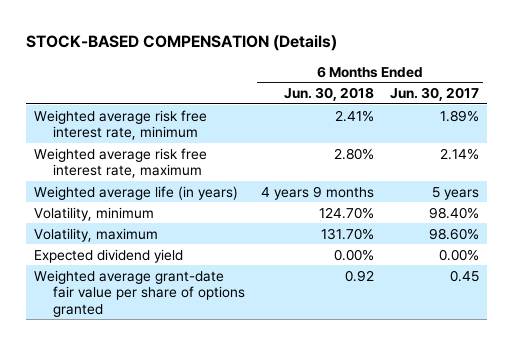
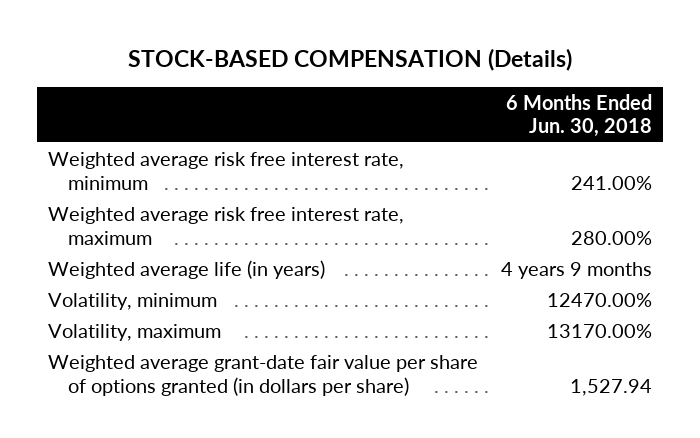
[390,87,480,102] Jun. 30, 2017 -> none
[335,109,375,122] 2.41% -> [570,175,652,190] 241.00%
[334,147,375,160] 2.80% -> [570,230,652,245] 280.00%
[34,248,184,263] Expected dividend yield -> none
[319,206,375,219] 124.70% -> [546,292,652,307] 12470.00%
[321,227,375,240] 131.70% -> [546,323,652,338] 13170.00%
[34,269,246,317] Weighted average grant-date fair value per share of options granted -> [48,354,479,396] Weighted average grant-date fair value per share of options granted (in dollars per share)
[345,269,375,282] 0.92 -> [569,378,652,396] 1,527.94

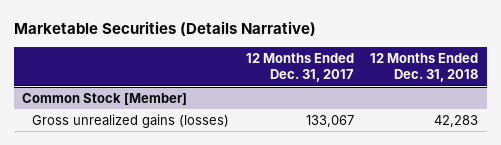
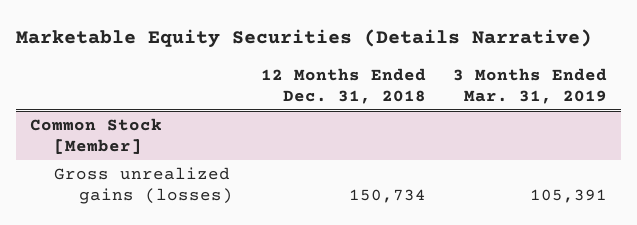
[14,21,317,37] Marketable Securities (Details Narrative) -> [15,28,592,48] Marketable Equity Securities (Details Narrative)
[245,52,354,83] 12 Months Ended Dec. 31, 2017 -> none
none -> [453,67,608,104] 3 Months Ended Mar. 31, 2019
[434,114,479,127] 42,283 -> [348,189,426,204] 150,734

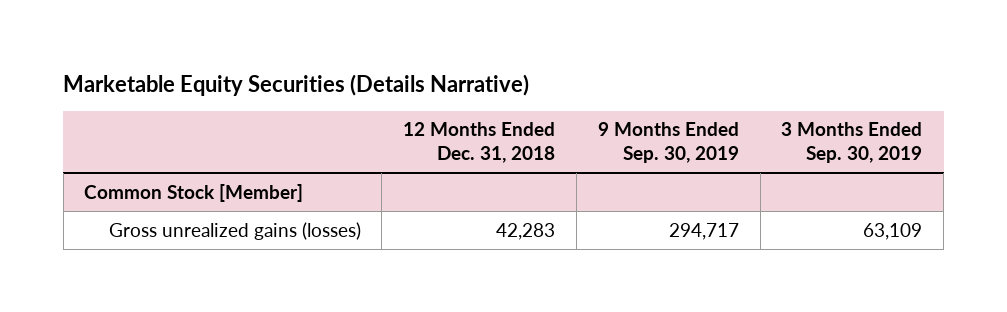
[453,67,608,104] 3 Months Ended Mar. 31, 2019 -> none
none -> [597,122,739,163] 9 Months Ended Sep. 30, 2019
none -> [781,122,923,163] 3 Months Ended Sep. 30, 2019
[348,189,426,204] 150,734 -> [496,222,556,240] 42,283

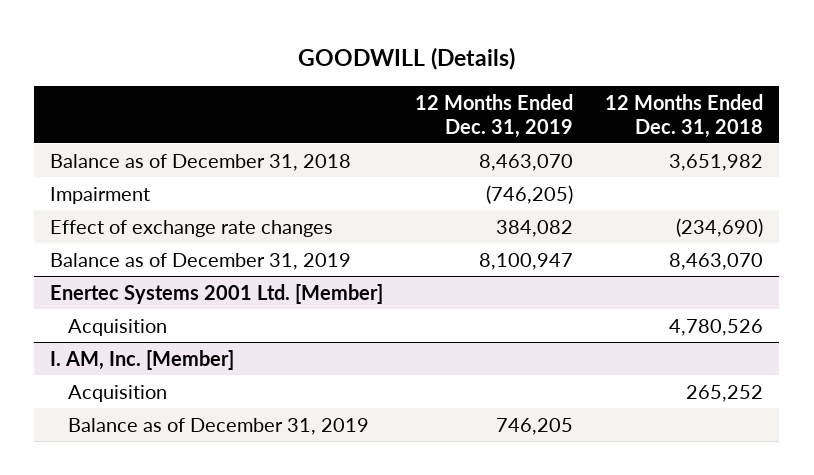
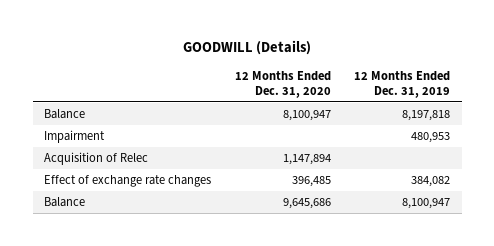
[605,93,764,138] 12 Months Ended Dec. 31, 2018 -> none
none -> [234,70,331,98] 12 Months Ended Dec. 31, 2020
[50,153,352,171] Balance as of December 31, 2018 -> none
none -> [44,109,86,120] Balance
[486,184,574,204] (746,205) -> [410,132,450,144] 480,953
none -> [44,152,149,166] Acquisition of Relec
[50,283,384,304] Enertec Systems 2001 Ltd. [Member] -> none
[68,318,168,336] Acquisition -> none
[50,349,235,370] I. AM, Inc. [Member] -> none
[68,384,168,402] Acquisition -> none
[68,417,370,435] Balance as of December 31, 2019 -> none
[50,252,352,270] Balance as of December 31, 2019 -> [44,197,86,208] Balance

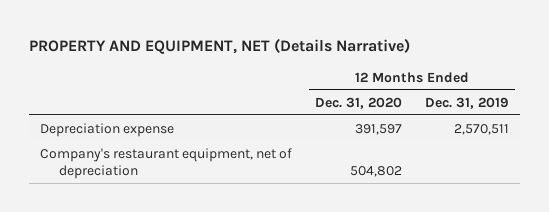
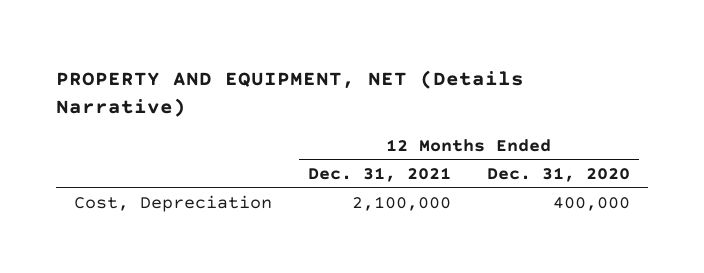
[424,96,509,109] Dec. 31, 2019 -> none
none -> [307,167,451,183] Dec. 31, 2021
[40,147,293,179] Company's restaurant equipment, net of depreciation -> none
[40,122,175,137] Depreciation expense -> [73,195,272,213] Cost, Depreciation
[355,123,403,135] 391,597 -> [552,197,630,212] 400,000

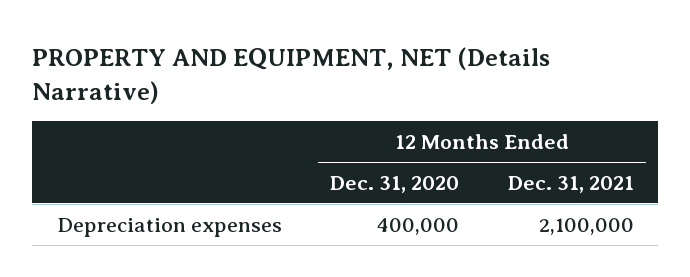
[73,195,272,213] Cost, Depreciation -> [56,217,282,237] Depreciation expenses

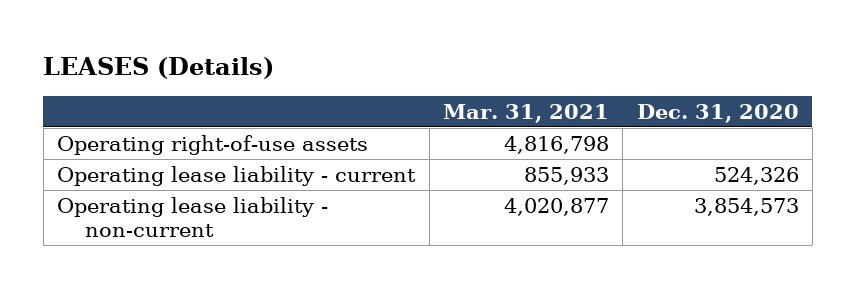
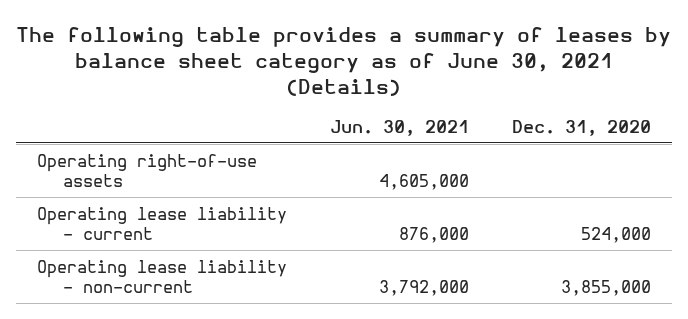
[43,57,275,80] LEASES (Details) -> [16,27,672,96] The following table provides a summary of leases by balance sheet category as of June 30, 2021 (Details)
[442,103,609,123] Mar. 31, 2021 -> none
none -> [330,119,470,136] Jun. 30, 2021
[713,166,799,185] 524,326 -> [580,227,651,244] 524,000
[693,197,799,216] 3,854,573 -> [560,280,651,297] 3,855,000

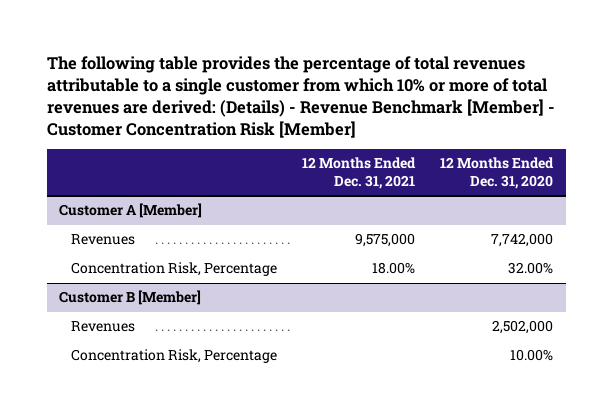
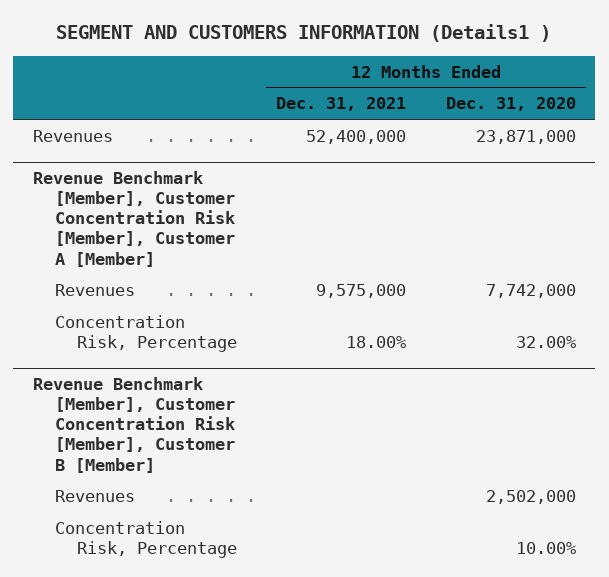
[46,55,555,138] The following table provides the percentage of total revenues attributable to a single customer from which 10% or more of total revenues are derived: (Details) - Revenue Benchmark [Member] - Customer Concentration Risk [Member] -> [56,24,552,43] SEGMENT AND CUSTOMERS INFORMATION (Details1 )
[59,203,203,219] Customer A [Member] -> none
none -> [33,129,114,142] Revenues
none -> [33,170,235,267] Revenue Benchmark [Member], Customer Concentration Risk [Member], Customer A [Member]
[59,290,202,306] Customer B [Member] -> none
none -> [33,376,235,473] Revenue Benchmark [Member], Customer Concentration Risk [Member], Customer B [Member]

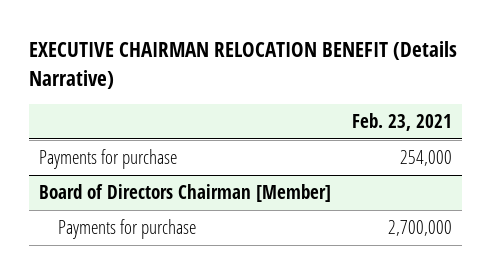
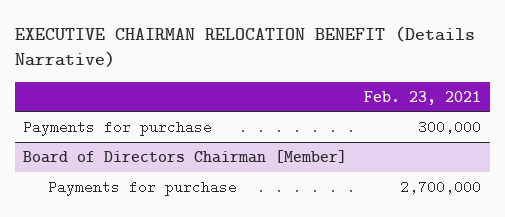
[400,149,453,166] 254,000 -> [418,119,482,134] 300,000

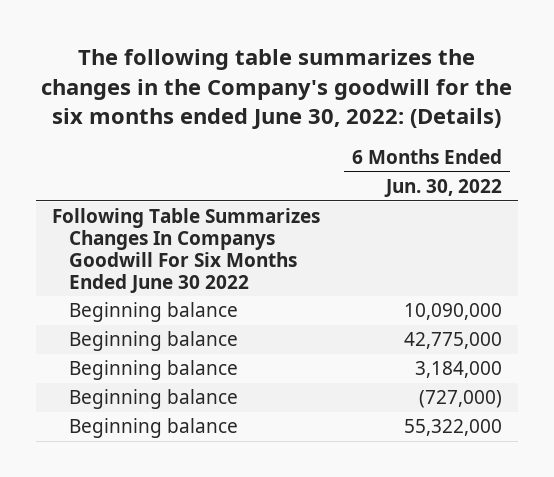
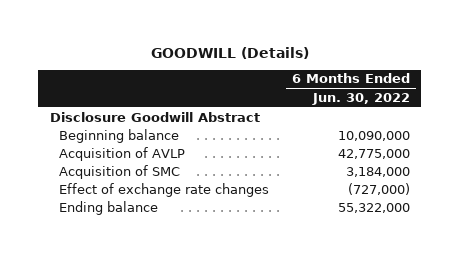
[41,49,513,129] The following table summarizes the changes in the Company's goodwill for the six months ended June 30, 2022: (Details) -> [150,46,309,59] GOODWILL (Details)
[51,208,320,293] Following Table Summarizes Changes In Companys Goodwill For Six Months Ended June 30 2022 -> none
none -> [50,111,261,122] Disclosure Goodwill Abstract
[69,331,239,352] Beginning balance -> [58,146,185,161] Acquisition of AVLP
[69,360,239,381] Beginning balance -> [58,164,180,179] Acquisition of SMC
[69,389,239,410] Beginning balance -> [58,182,269,197] Effect of exchange rate changes
[69,418,239,439] Beginning balance -> [58,200,158,215] Ending balance

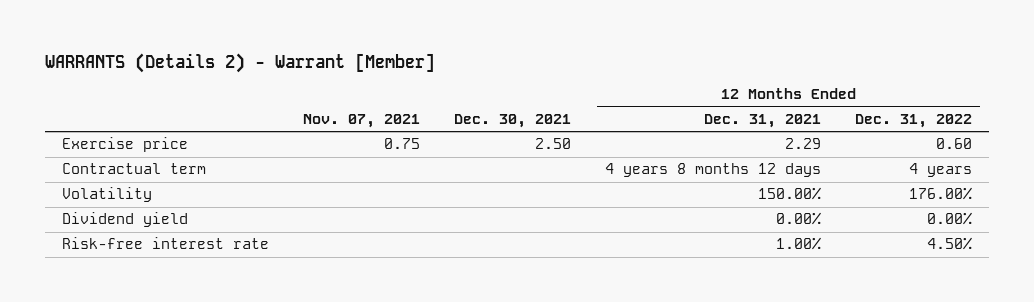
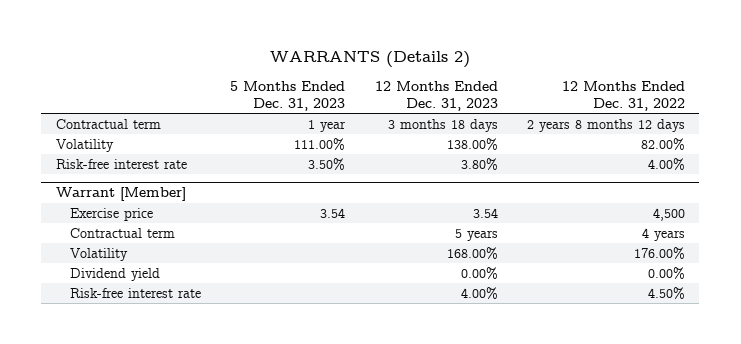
[45,52,436,73] WARRANTS (Details 2) - Warrant [Member] -> [270,51,471,69] WARRANTS (Details 2)
[303,114,421,129] Nov. 07, 2021 -> none
[454,114,572,129] Dec. 30, 2021 -> none
[704,114,822,129] Dec. 31, 2021 -> none
none -> [230,80,346,111] 5 Months Ended Dec. 31, 2023
none -> [374,80,498,111] 12 Months Ended Dec. 31, 2023
none -> [56,118,162,129] Contractual term
none -> [56,138,115,152] Volatility
none -> [56,158,188,169] Risk-free interest rate
none -> [56,187,187,202] Warrant [Member]
[935,138,972,150] 0.60 -> [652,207,685,221] 4,500

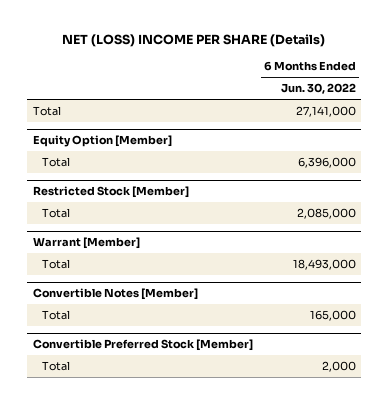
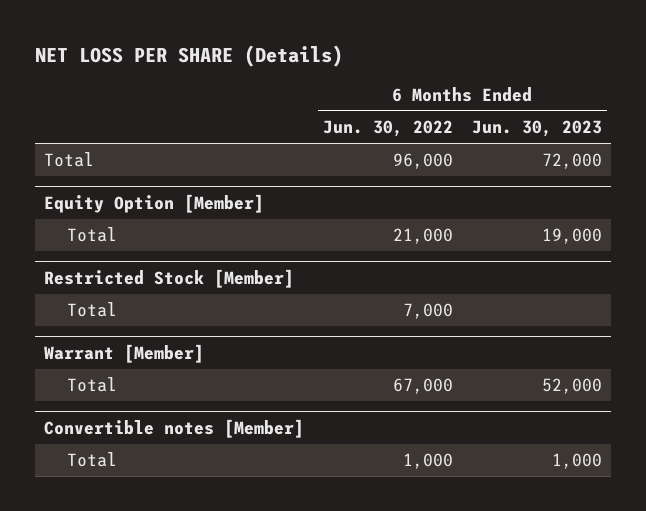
[62,34,326,48] NET (LOSS) INCOME PER SHARE (Details) -> [34,44,343,67] NET LOSS PER SHARE (Details)
none -> [471,120,602,138] Jun. 30, 2023
[295,106,356,118] 27,141,000 -> [392,153,453,170] 96,000
[297,157,356,169] 6,396,000 -> [392,228,453,245] 21,000
[296,208,356,220] 2,085,000 -> [402,303,453,320] 7,000
[32,339,253,352] Convertible Preferred Stock [Member] -> none
[42,361,71,372] Total -> none
[292,259,356,271] 18,493,000 -> [392,378,453,395] 67,000
[32,288,198,301] Convertible Notes [Member] -> [43,418,304,438] Convertible notes [Member]
[309,310,356,322] 165,000 -> [402,453,453,470] 1,000

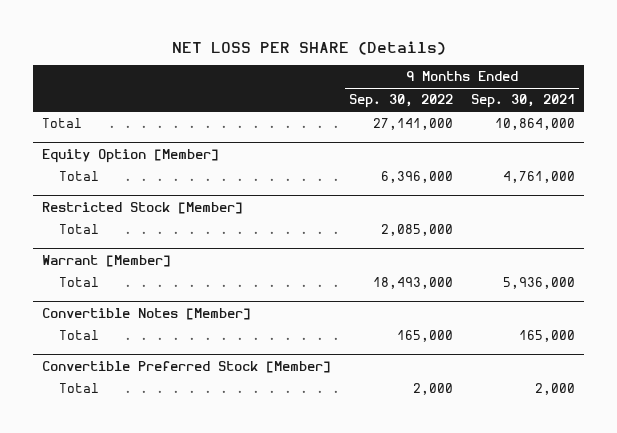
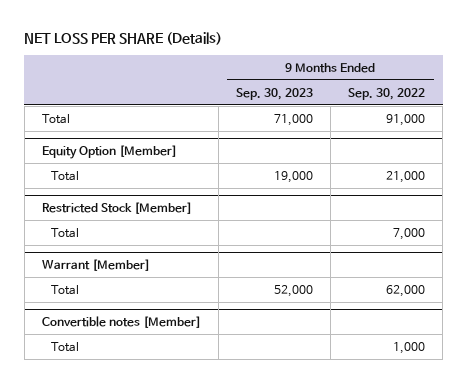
[470,94,575,109] Sep. 30, 2021 -> none
none -> [235,87,313,100] Sep. 30, 2023
[373,118,454,131] 27,141,000 -> [386,113,426,126] 91,000
[381,171,454,184] 6,396,000 -> [386,170,426,183] 21,000
[381,224,454,237] 2,085,000 -> [393,227,426,240] 7,000
[42,360,332,373] Convertible Preferred Stock [Member] -> none
[58,383,99,394] Total -> none
[373,277,454,290] 18,493,000 -> [386,284,426,297] 62,000
[42,307,252,320] Convertible Notes [Member] -> [41,316,201,329] Convertible notes [Member]
[397,330,454,343] 165,000 -> [393,341,426,354] 1,000

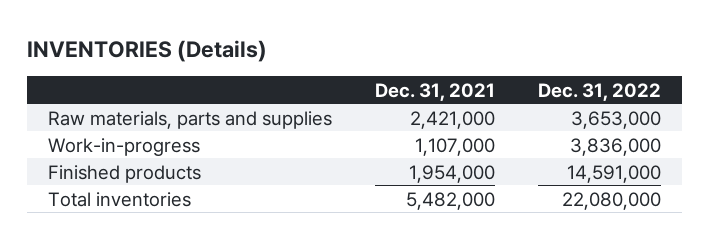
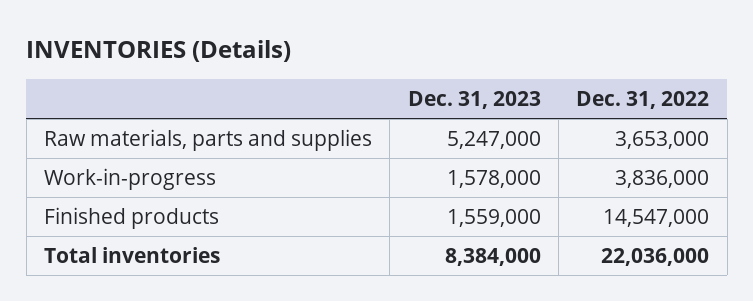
[375,82,496,101] Dec. 31, 2021 -> none
none -> [407,90,541,109] Dec. 31, 2023
[566,164,661,183] 14,591,000 -> [603,208,710,227] 14,547,000
[561,191,661,210] 22,080,000 -> [601,247,710,266] 22,036,000

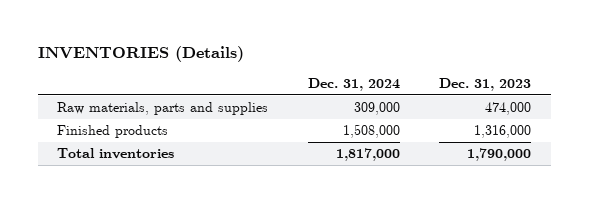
[576,90,710,109] Dec. 31, 2022 -> none
none -> [307,78,400,92] Dec. 31, 2024
[44,167,217,190] Work-in-progress -> none
[446,130,541,149] 5,247,000 -> [485,102,532,116] 474,000
[446,208,541,227] 1,559,000 -> [474,125,532,139] 1,316,000
[444,247,541,266] 8,384,000 -> [467,148,532,162] 1,790,000

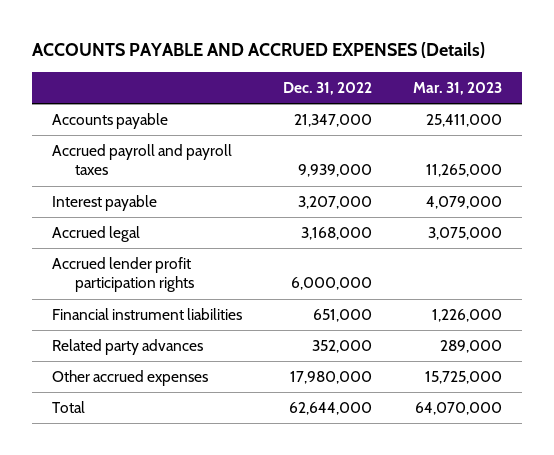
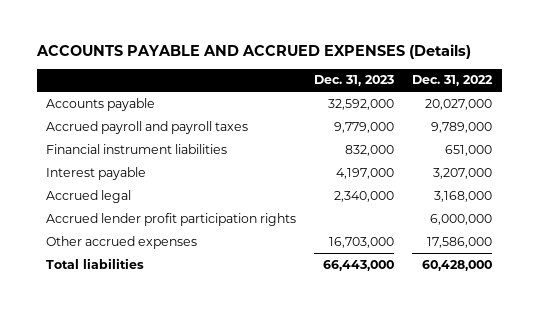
[412,81,502,95] Mar. 31, 2023 -> none
none -> [314,75,395,87] Dec. 31, 2023
[293,114,372,128] 21,347,000 -> [425,98,493,110] 20,027,000
[297,164,372,178] 9,939,000 -> [431,121,493,133] 9,789,000
[52,308,243,321] Financial instrument liabilities -> [45,143,227,154] Financial instrument liabilities
[52,339,204,356] Related party advances -> none
[289,371,372,385] 17,980,000 -> [427,236,493,248] 17,586,000
[52,401,86,414] Total -> [45,257,144,269] Total liabilities
[288,402,372,416] 62,644,000 -> [422,259,493,271] 60,428,000

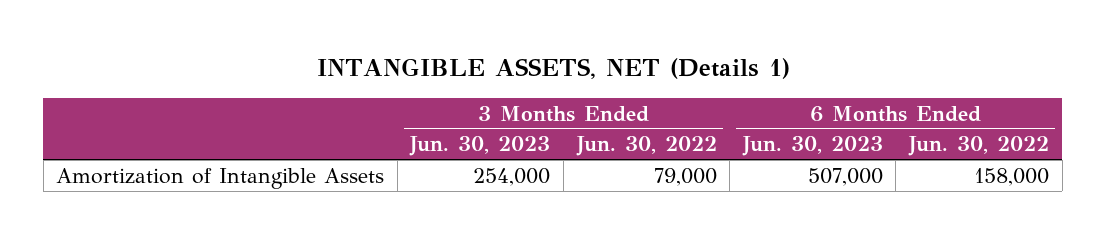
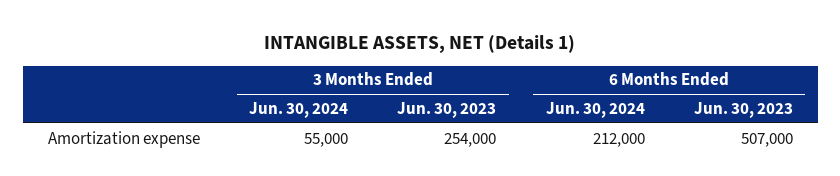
[575,136,717,157] Jun. 30, 2022 -> none
[907,136,1049,157] Jun. 30, 2022 -> none
none -> [248,101,348,118] Jun. 30, 2024
none -> [545,101,645,118] Jun. 30, 2024
[56,167,385,189] Amortization of Intangible Assets -> [47,130,200,148] Amortization expense

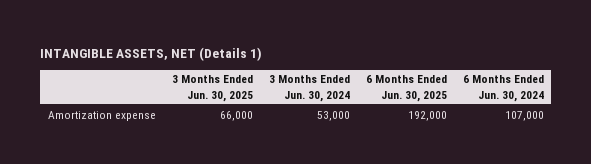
[397,101,497,118] Jun. 30, 2023 -> none
[693,101,793,118] Jun. 30, 2023 -> none
none -> [171,75,253,102] 3 Months Ended Jun. 30, 2025
none -> [365,75,447,102] 6 Months Ended Jun. 30, 2025
[303,132,348,147] 55,000 -> [316,110,350,121] 53,000
[592,132,645,147] 212,000 -> [504,110,544,121] 107,000

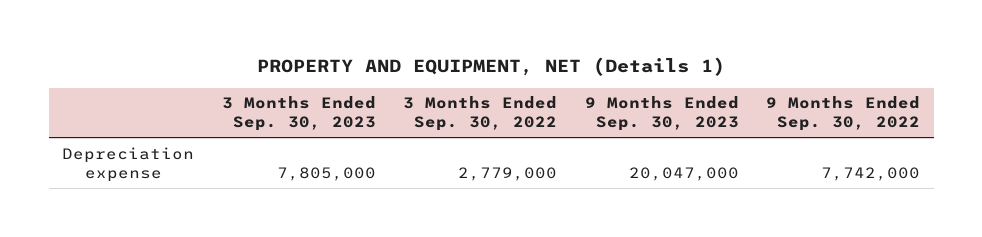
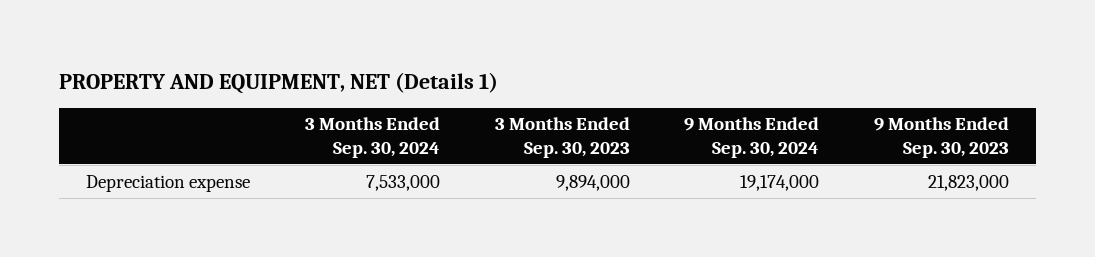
[403,96,558,132] 3 Months Ended Sep. 30, 2022 -> none
[765,96,920,132] 9 Months Ended Sep. 30, 2022 -> none
none -> [305,117,441,158] 3 Months Ended Sep. 30, 2024
none -> [684,117,820,158] 9 Months Ended Sep. 30, 2024
[276,166,376,181] 7,805,000 -> [555,174,630,191] 9,894,000
[628,166,739,181] 20,047,000 -> [927,174,1009,191] 21,823,000

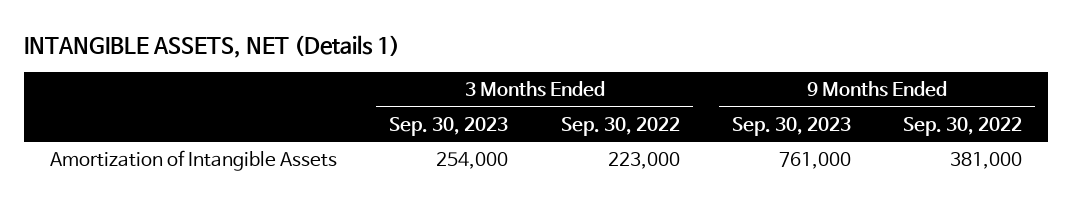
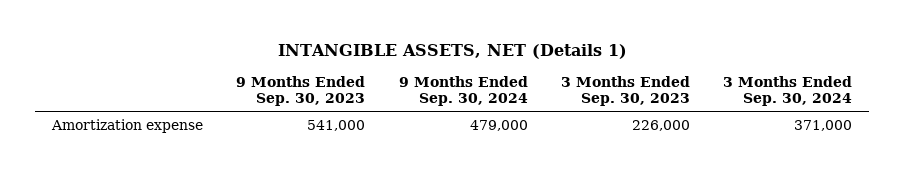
[560,116,680,136] Sep. 30, 2022 -> none
[903,116,1023,136] Sep. 30, 2022 -> none
none -> [398,75,528,107] 9 Months Ended Sep. 30, 2024
none -> [723,75,853,107] 3 Months Ended Sep. 30, 2024
[50,150,338,172] Amortization of Intangible Assets -> [50,118,203,133] Amortization expense
[436,152,509,170] 254,000 -> [631,119,690,131] 226,000
[778,152,851,170] 761,000 -> [307,119,366,131] 541,000

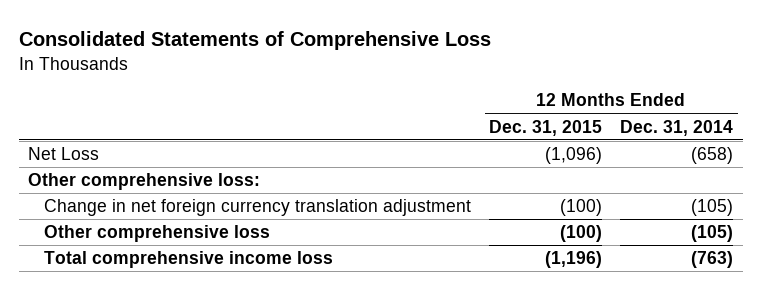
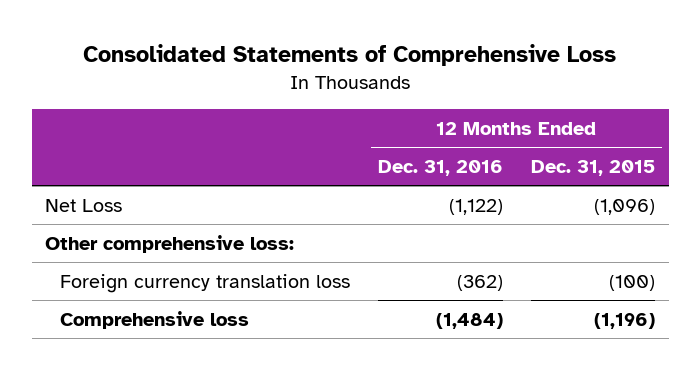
[620,119,734,136] Dec. 31, 2014 -> none
none -> [377,160,503,177] Dec. 31, 2016
[43,225,270,243] Other comprehensive loss -> none
[43,199,471,217] Change in net foreign currency translation adjustment -> [59,273,350,293] Foreign currency translation loss
[43,251,333,269] Total comprehensive income loss -> [59,310,249,329] Comprehensive loss

